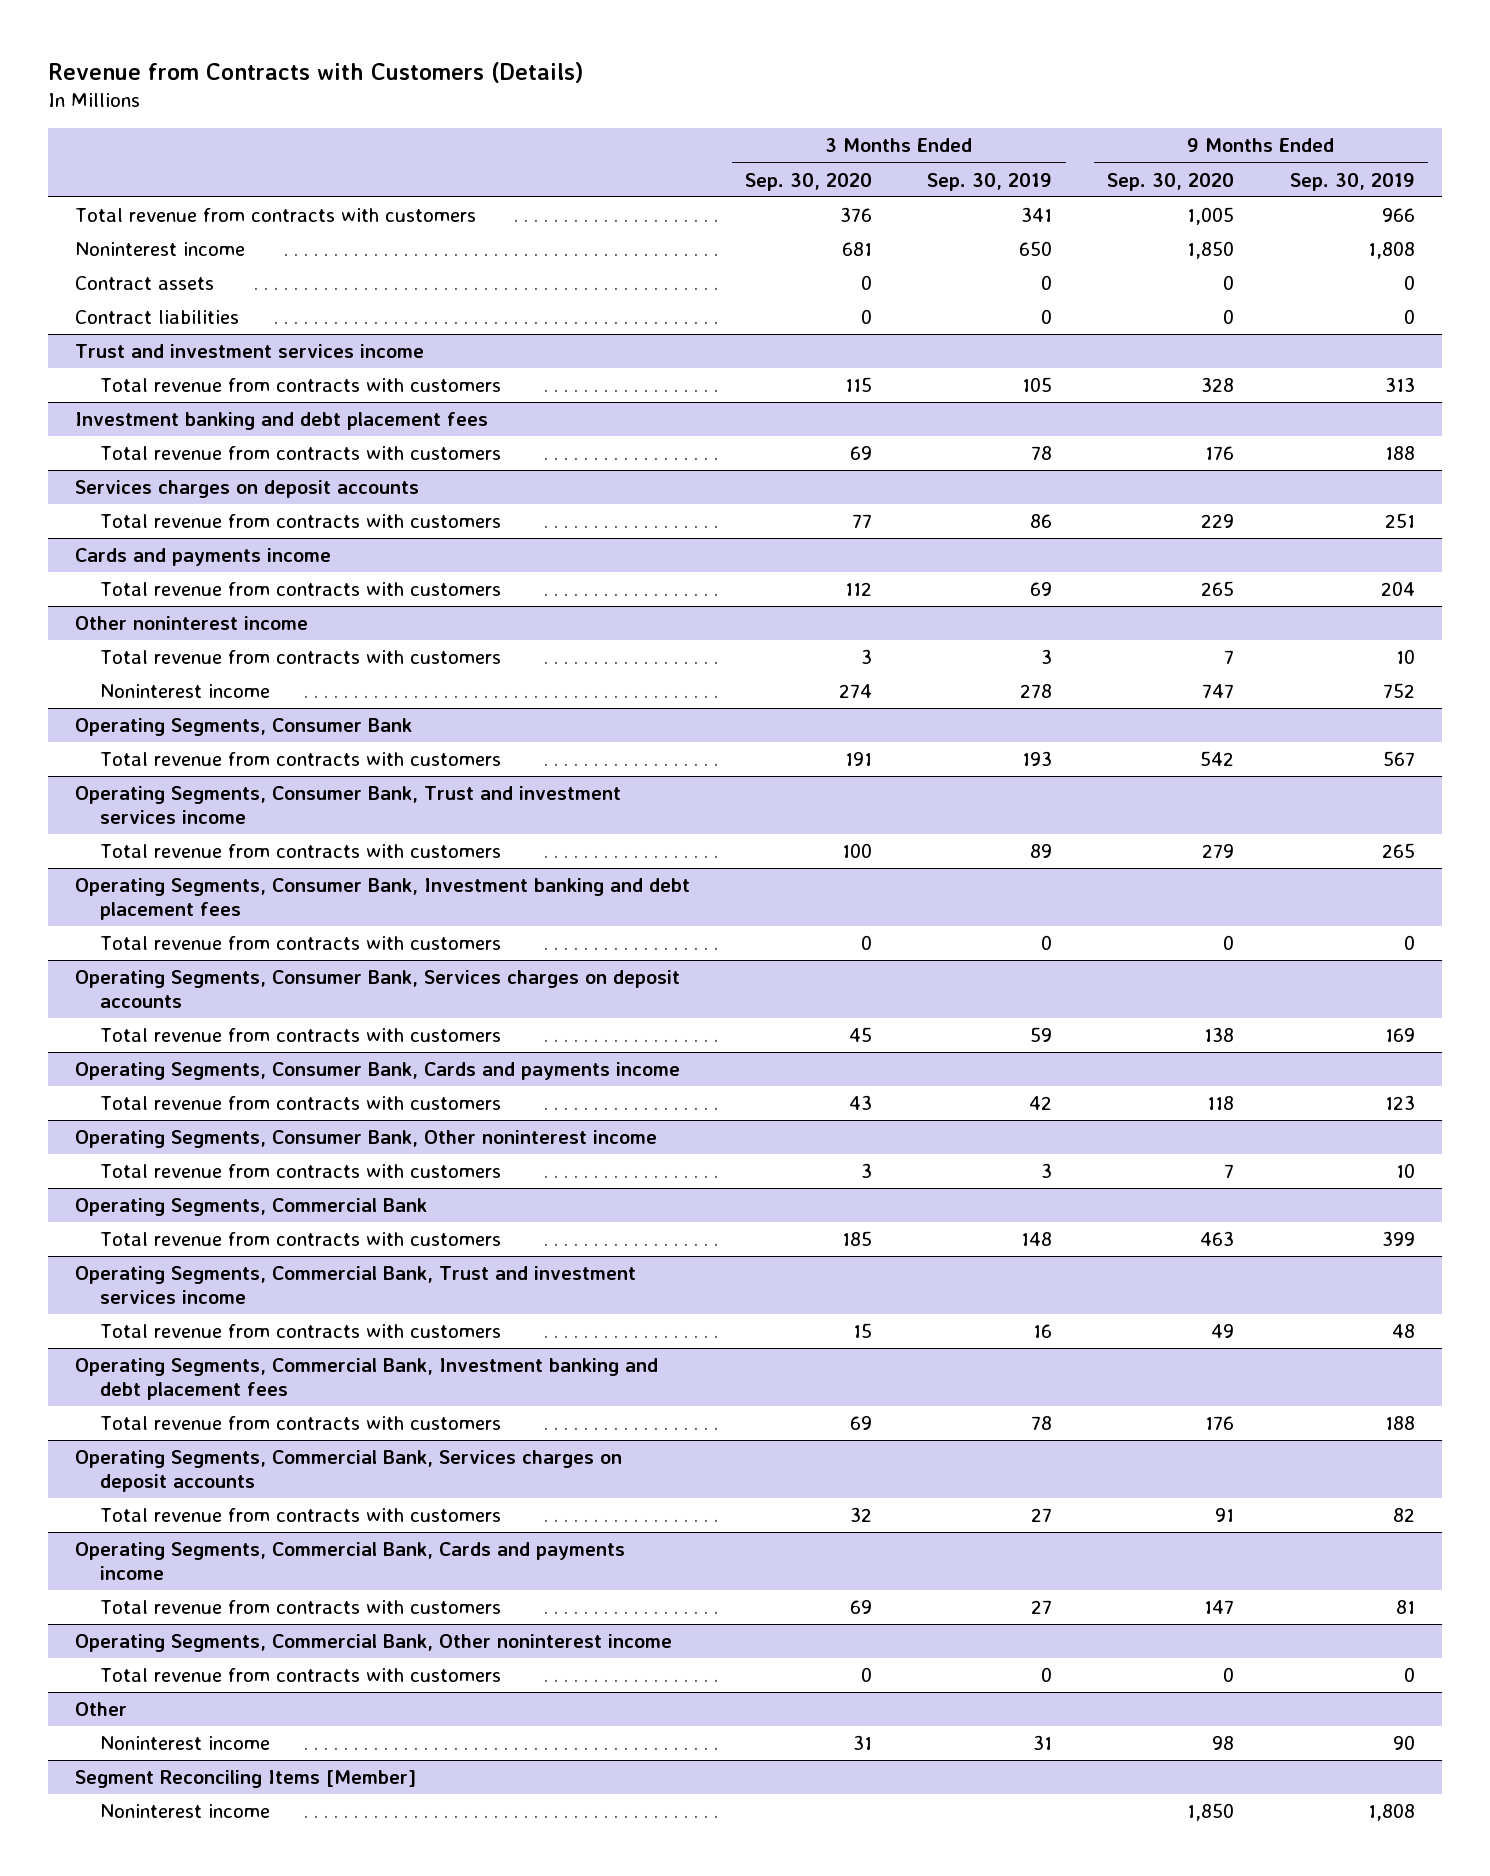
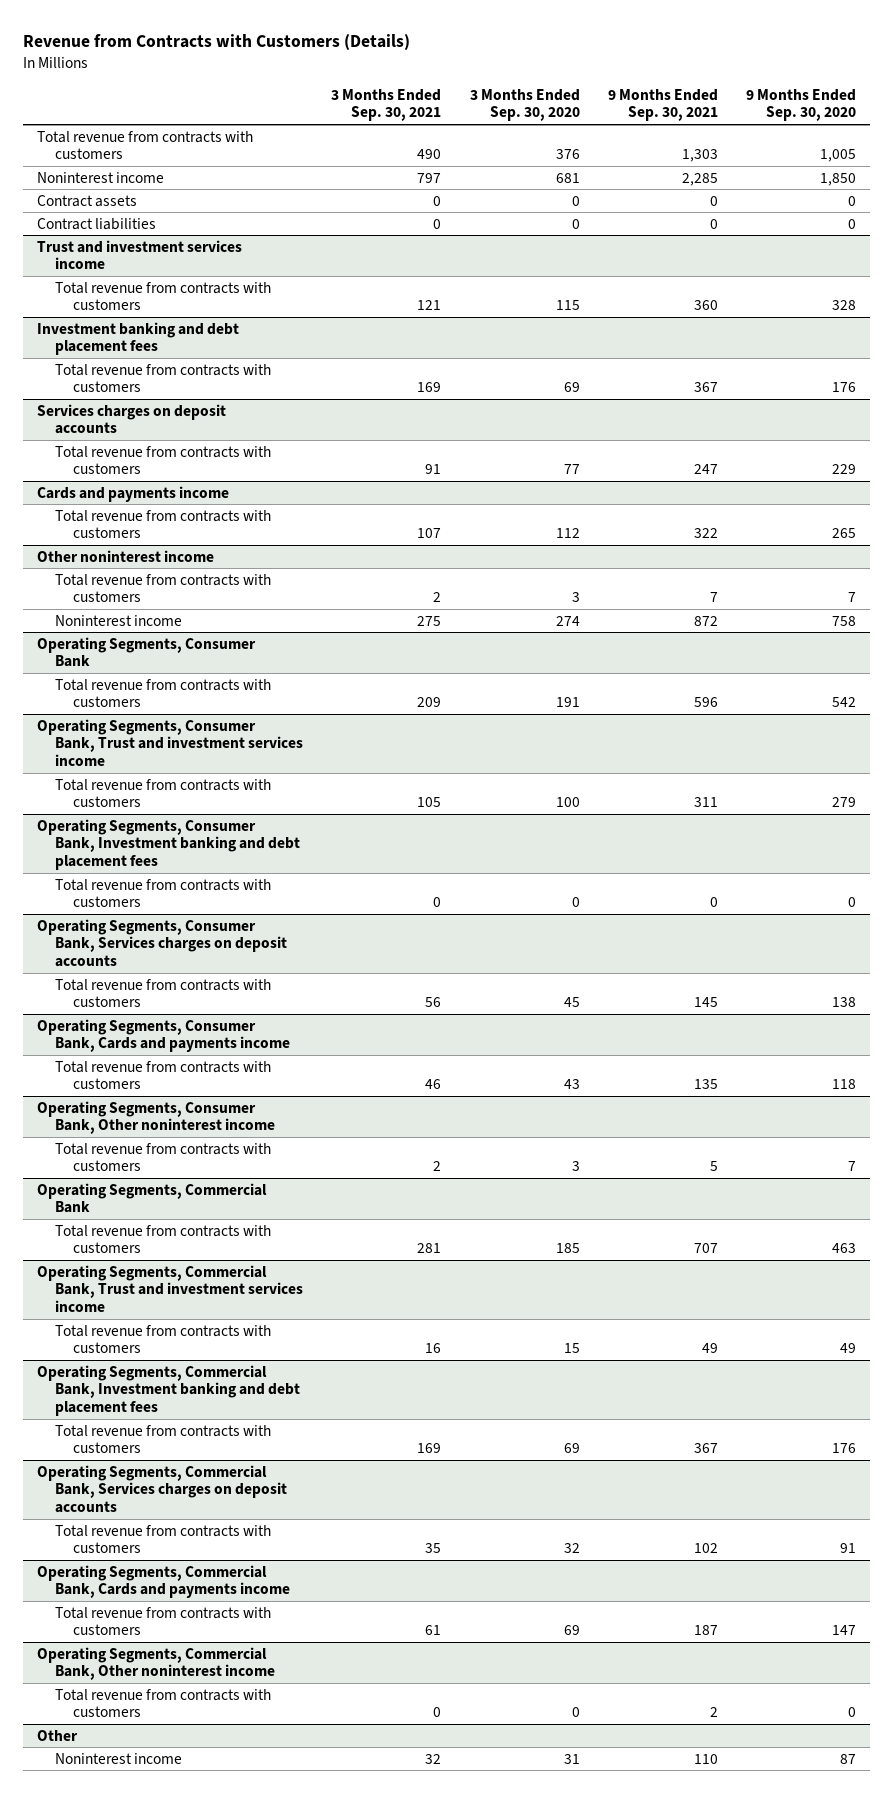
[927,172,1053,191] Sep. 30, 2019 -> none
[1289,172,1415,191] Sep. 30, 2019 -> none
none -> [331,88,442,122] 3 Months Ended Sep. 30, 2021
none -> [607,88,718,122] 9 Months Ended Sep. 30, 2021
[1202,684,1235,699] 747 -> [831,615,856,626] 758
[75,1770,417,1789] Segment Reconciling Items [Member] -> none
[99,1804,270,1819] Noninterest income -> none
[1212,1736,1235,1751] 98 -> [839,1753,856,1764] 87

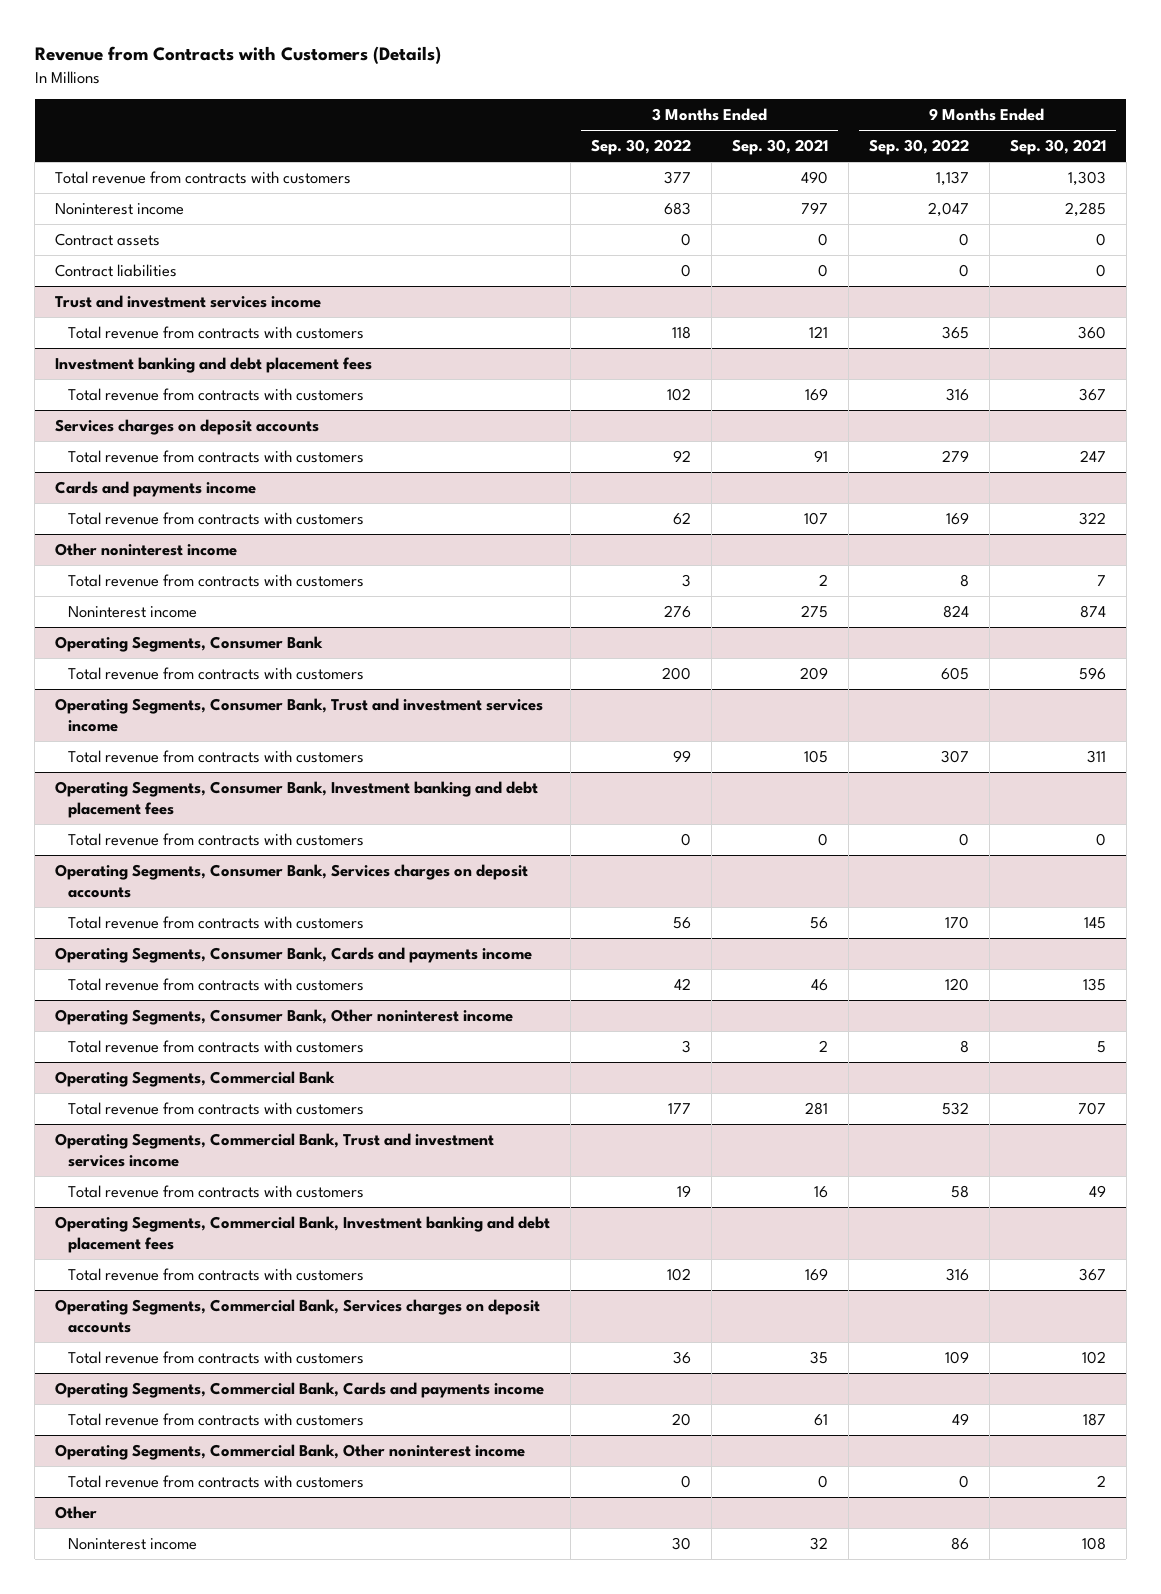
[469,88,580,122] 3 Months Ended Sep. 30, 2020 -> none
[745,88,856,122] 9 Months Ended Sep. 30, 2020 -> none
none -> [591,139,692,156] Sep. 30, 2022
none -> [868,139,969,156] Sep. 30, 2022
[693,615,718,626] 872 -> [1079,604,1106,618] 874
[693,1753,718,1764] 110 -> [1081,1536,1106,1550] 108

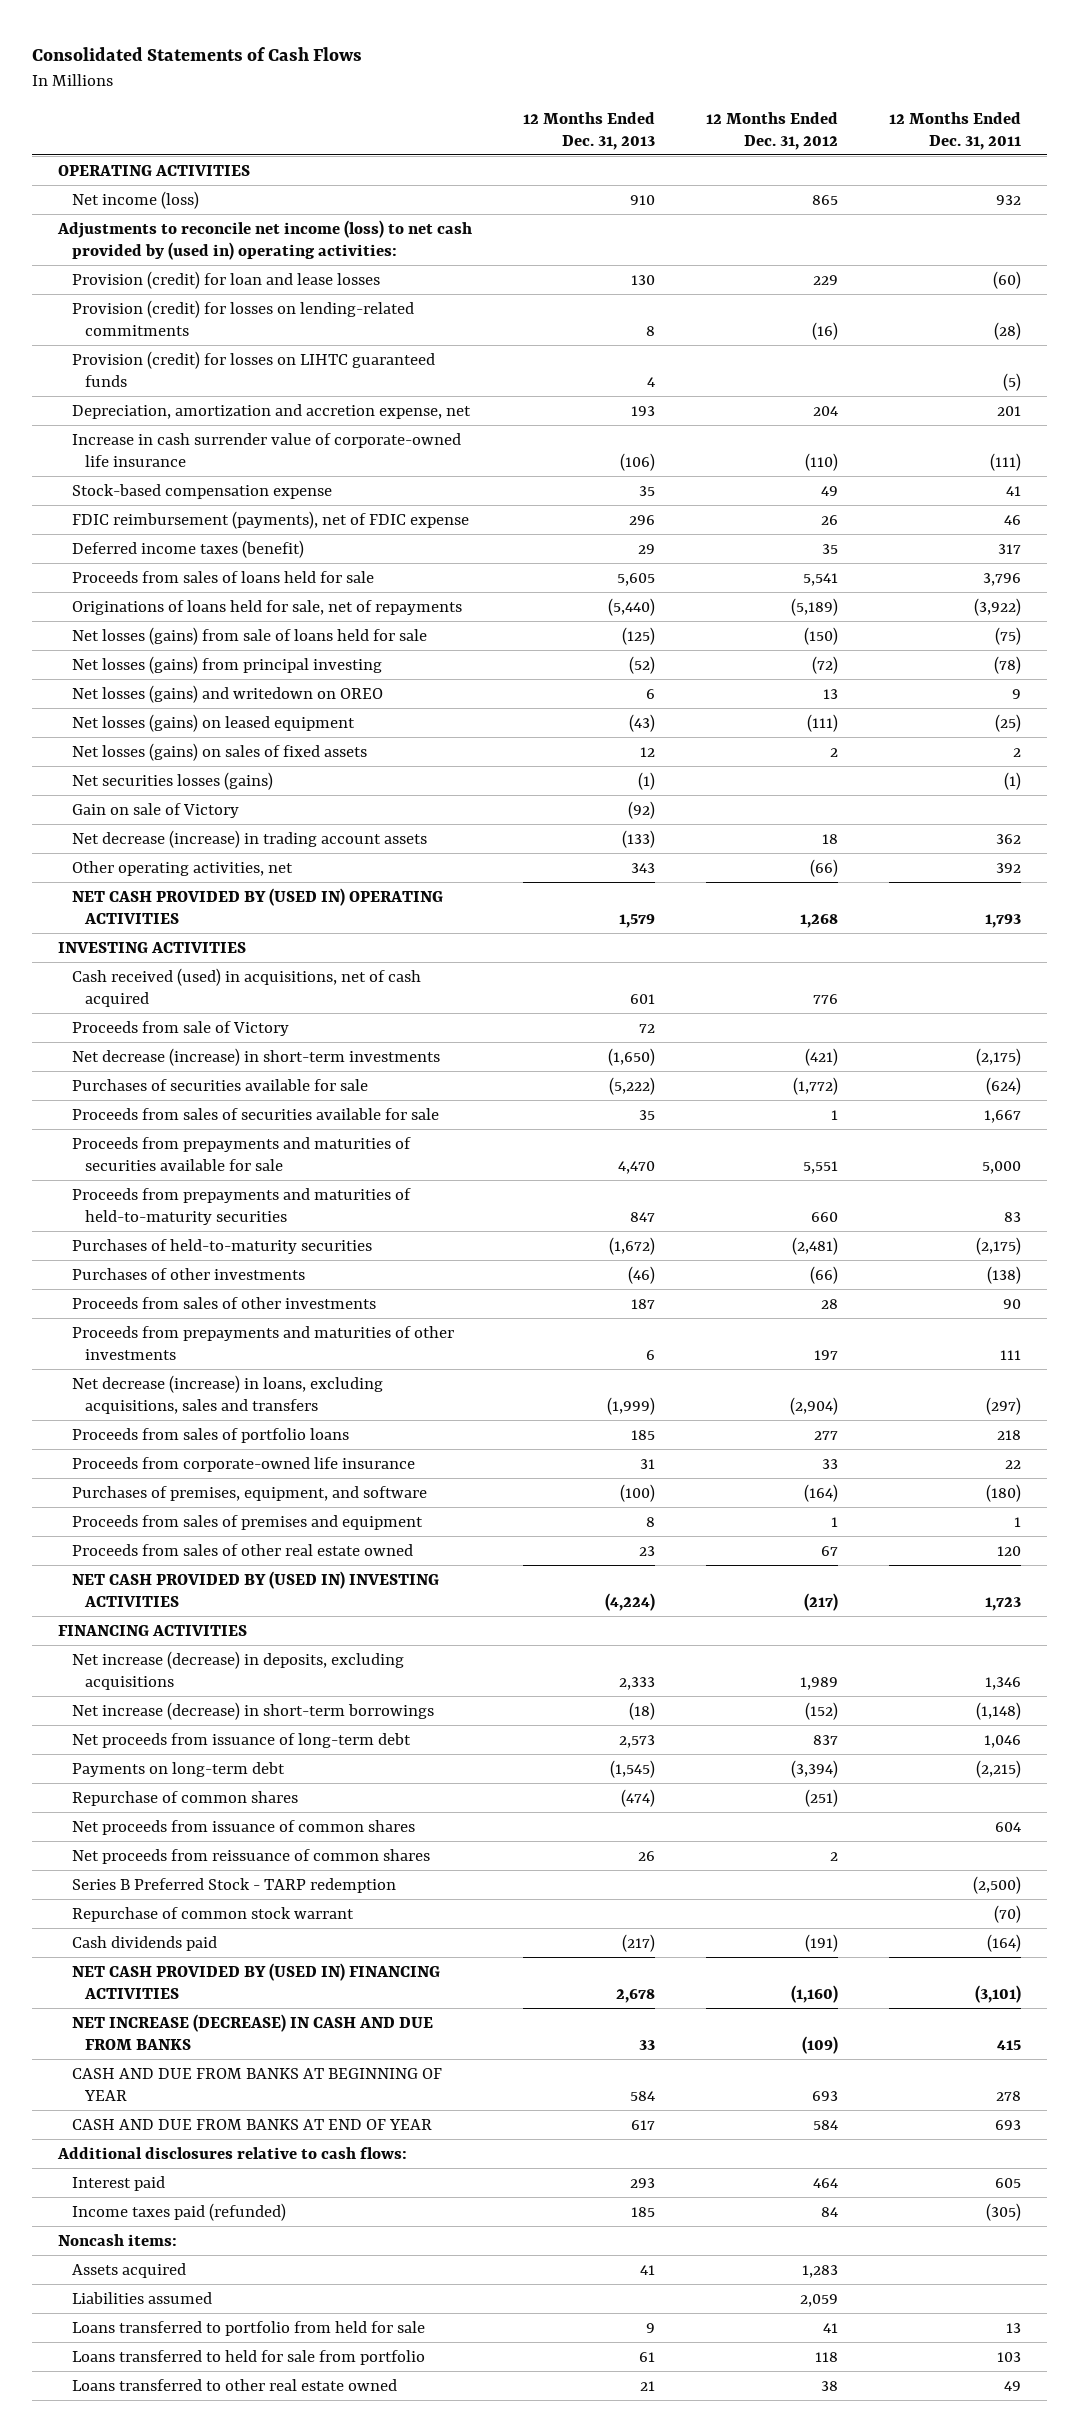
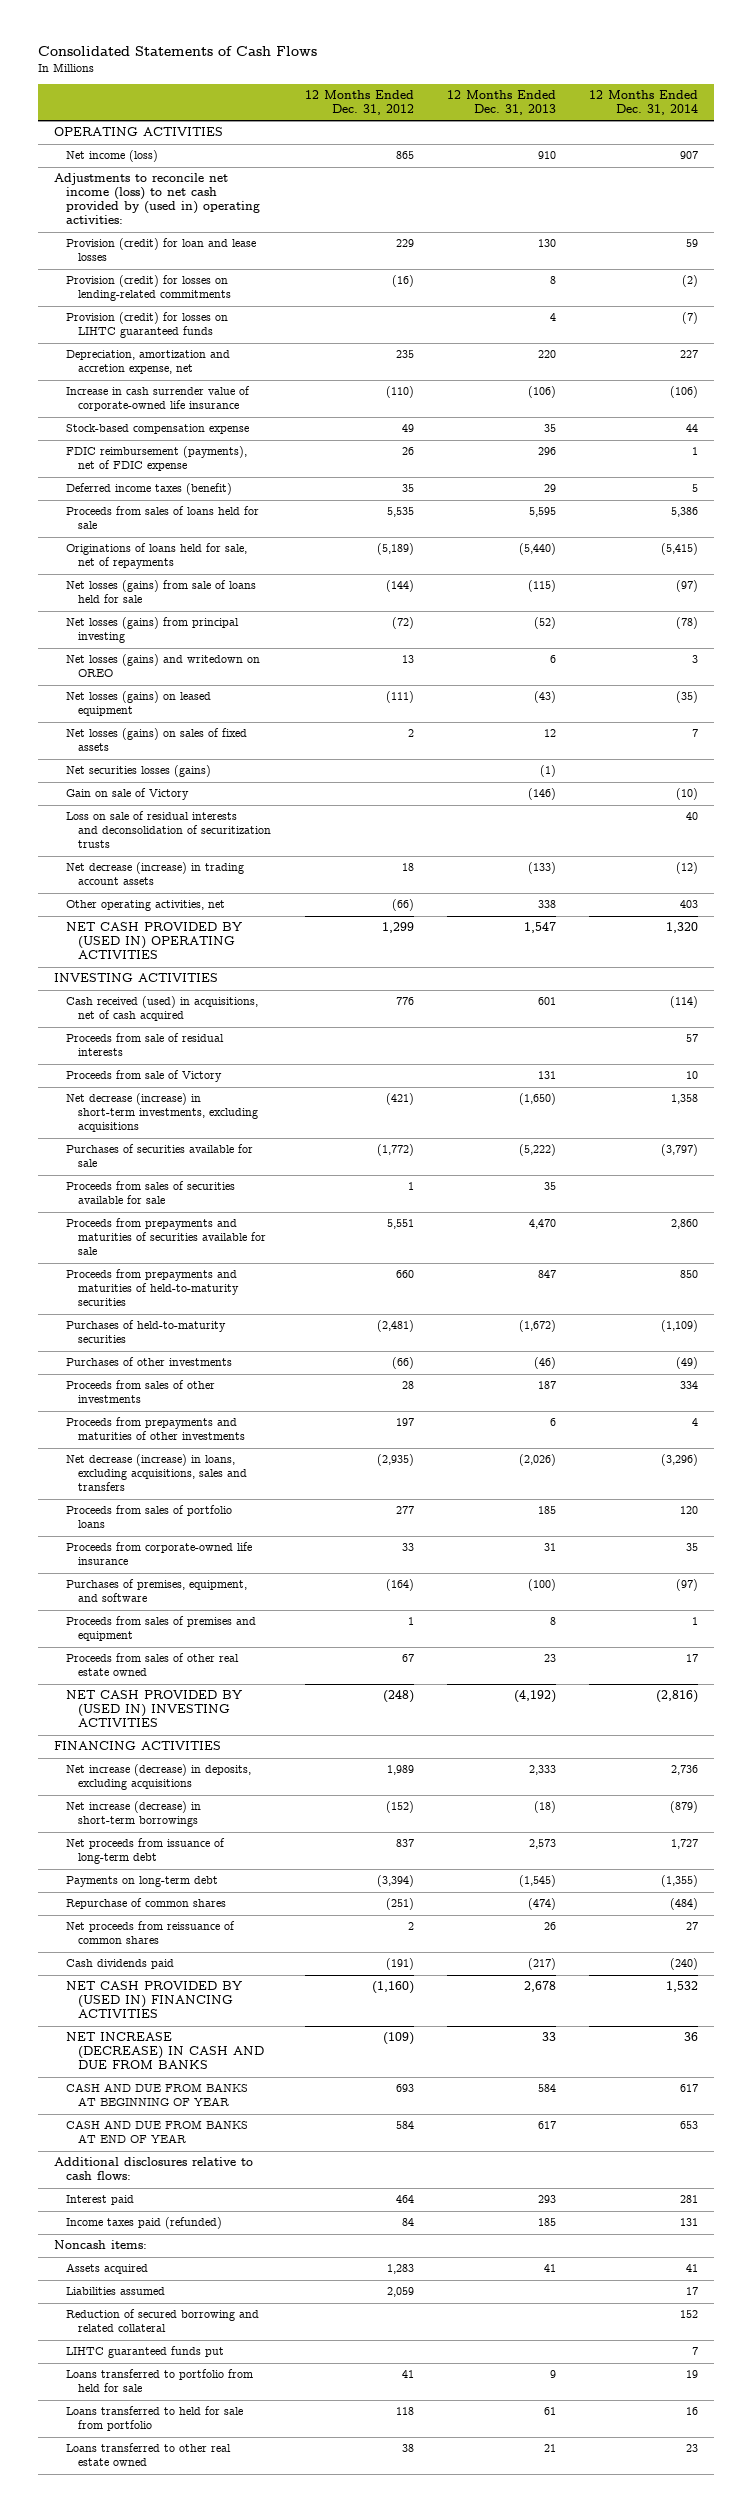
[889,111,1022,150] 12 Months Ended Dec. 31, 2011 -> none
none -> [588,90,698,116] 12 Months Ended Dec. 31, 2014
[631,405,656,416] 193 -> [537,350,556,359] 220
[813,405,839,416] 204 -> [395,350,414,359] 235
[617,572,656,586] 5,605 -> [528,507,556,518] 5,595
[803,572,839,586] 5,541 -> [386,507,414,518] 5,535
[622,626,656,645] (125) -> [527,580,556,593] (115)
[804,626,839,645] (150) -> [385,580,414,593] (144)
[628,800,656,819] (92) -> [527,788,556,801] (146)
none -> [66,811,272,849] Loss on sale of residual interests and deconsolidation of securitization trusts
[631,862,656,873] 343 -> [537,900,556,909] 338
[619,913,656,928] 1,579 -> [523,922,556,934] 1,547
[800,913,839,928] 1,268 -> [381,922,414,934] 1,299
none -> [66,1033,225,1057] Proceeds from sale of residual interests
[639,1023,656,1033] 72 -> [537,1071,556,1080] 131
[71,1047,440,1066] Net decrease (increase) in short-term investments -> [66,1093,259,1133] Net decrease (increase) in short-term investments, excluding acquisitions
[607,1396,656,1415] (1,999) -> [518,1454,556,1467] (2,026)
[790,1396,839,1415] (2,904) -> [376,1454,414,1467] (2,935)
[605,1592,656,1611] (4,224) -> [513,1690,556,1704] (4,192)
[804,1592,839,1611] (217) -> [382,1690,414,1704] (248)
[71,1819,415,1835] Net proceeds from issuance of common shares -> none
[71,1877,396,1893] Series B Preferred Stock - TARP redemption -> none
[71,1906,354,1922] Repurchase of common stock warrant -> none
none -> [66,2309,260,2333] Reduction of secured borrowing and related collateral
none -> [66,2346,225,2359] LIHTC guaranteed funds put

